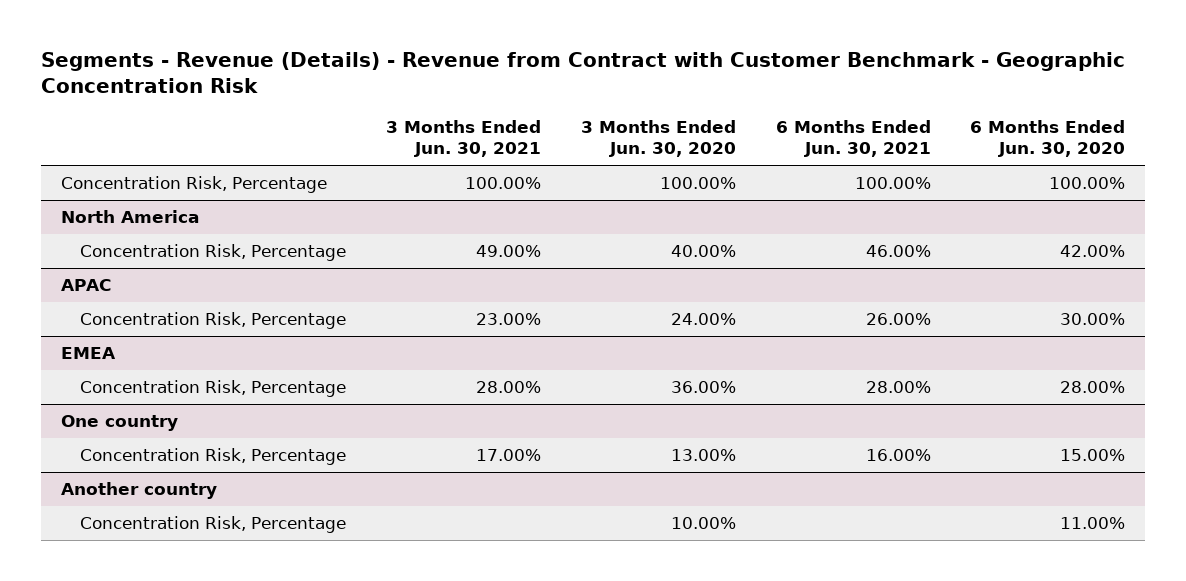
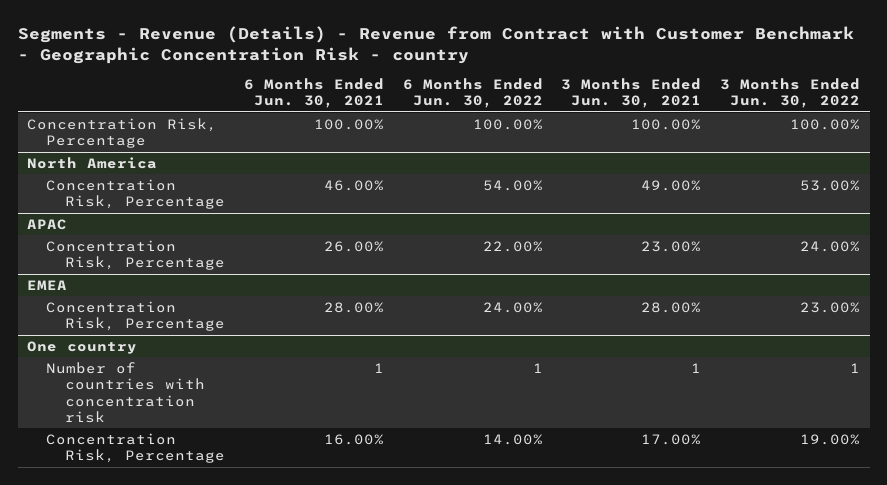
[40,51,1125,93] Segments - Revenue (Details) - Revenue from Contract with Customer Benchmark - Geographic Concentration Risk -> [17,25,854,64] Segments - Revenue (Details) - Revenue from Contract with Customer Benchmark - Geographic Concentration Risk - country
[580,119,736,158] 3 Months Ended Jun. 30, 2020 -> none
[970,119,1126,158] 6 Months Ended Jun. 30, 2020 -> none
none -> [402,77,543,109] 6 Months Ended Jun. 30, 2022
none -> [720,77,861,109] 3 Months Ended Jun. 30, 2022
none -> [46,361,206,424] Number of countries with concentration risk
[60,482,217,500] Another country -> none
[80,516,347,534] Concentration Risk, Percentage -> none

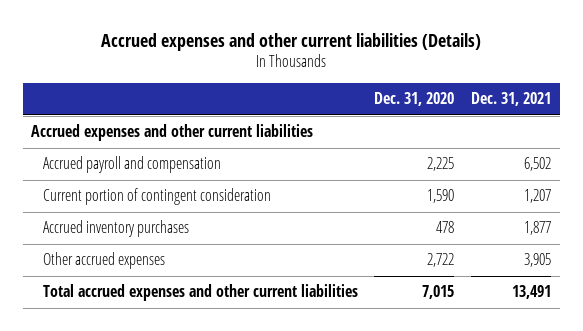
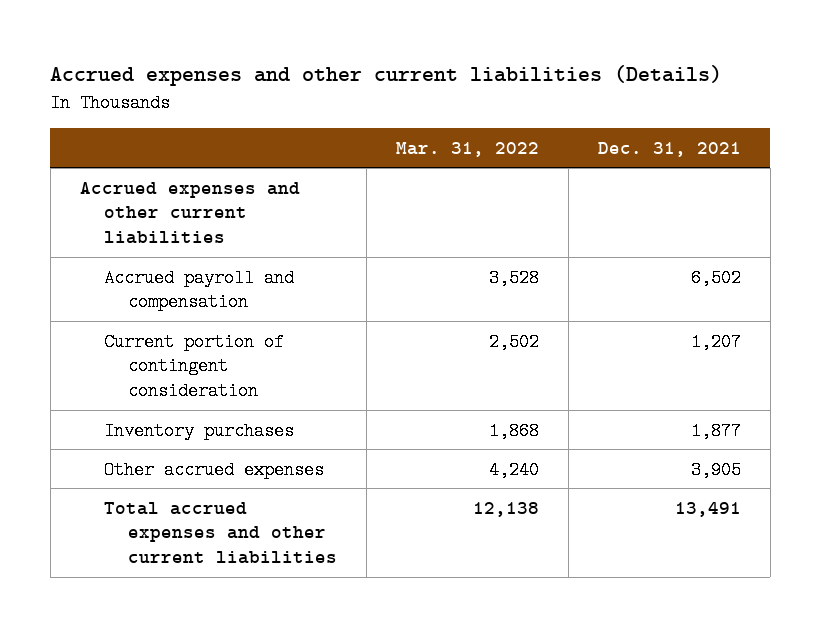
[374,92,455,107] Dec. 31, 2020 -> none
none -> [395,141,539,157] Mar. 31, 2022
[42,220,189,238] Accrued inventory purchases -> [103,421,294,440] Inventory purchases

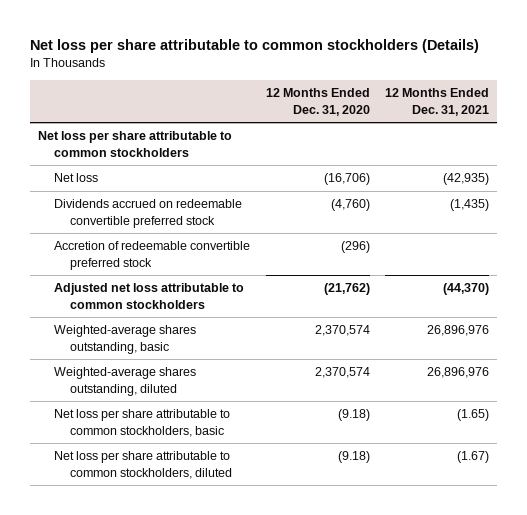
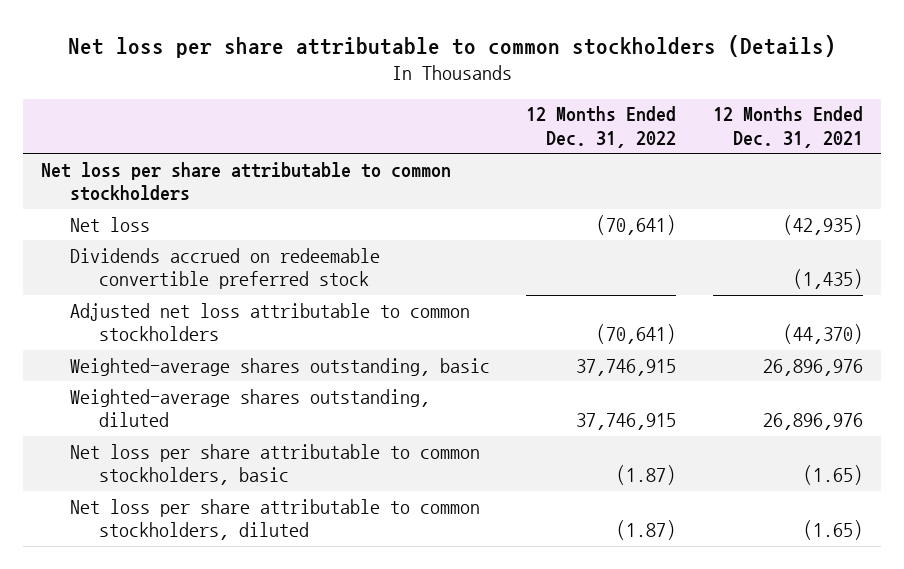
[265,88,370,116] 12 Months Ended Dec. 31, 2020 -> none
none -> [526,106,677,149] 12 Months Ended Dec. 31, 2022
[54,241,251,270] Accretion of redeemable convertible preferred stock -> none
[457,451,490,464] (1.67) -> [802,520,863,541] (1.65)

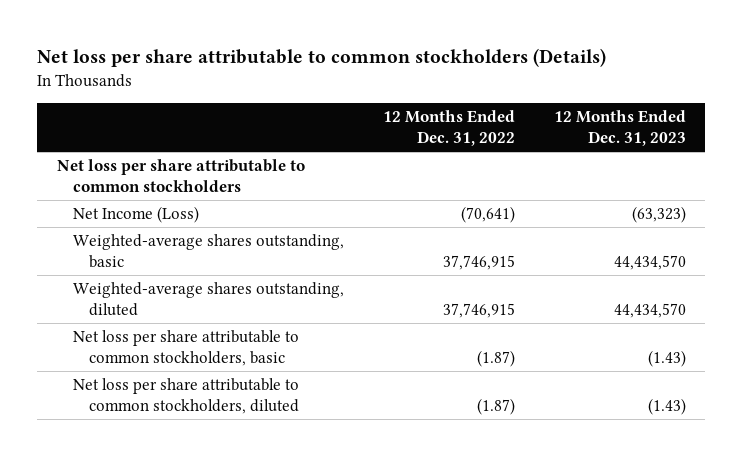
[712,106,863,149] 12 Months Ended Dec. 31, 2021 -> none
none -> [553,109,686,146] 12 Months Ended Dec. 31, 2023
[70,247,381,290] Dividends accrued on redeemable convertible preferred stock -> none
[70,302,471,342] Adjusted net loss attributable to common stockholders -> none
[70,216,151,232] Net loss -> [72,206,199,224] Net Income (Loss)

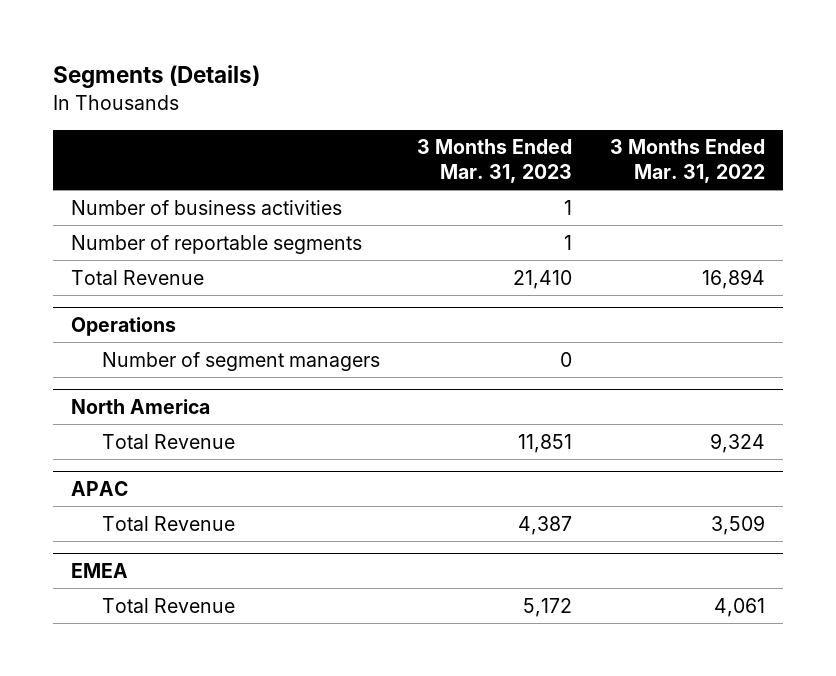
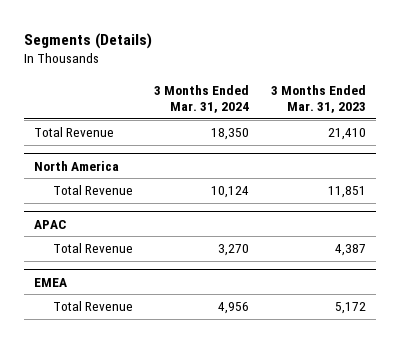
[609,139,765,183] 3 Months Ended Mar. 31, 2022 -> none
none -> [154,84,250,114] 3 Months Ended Mar. 31, 2024
[71,199,343,215] Number of business activities -> none
[71,234,363,254] Number of reportable segments -> none
[71,316,177,336] Operations -> none
[102,351,381,371] Number of segment managers -> none

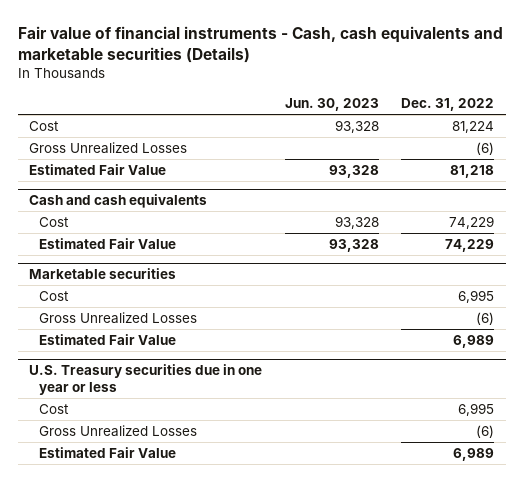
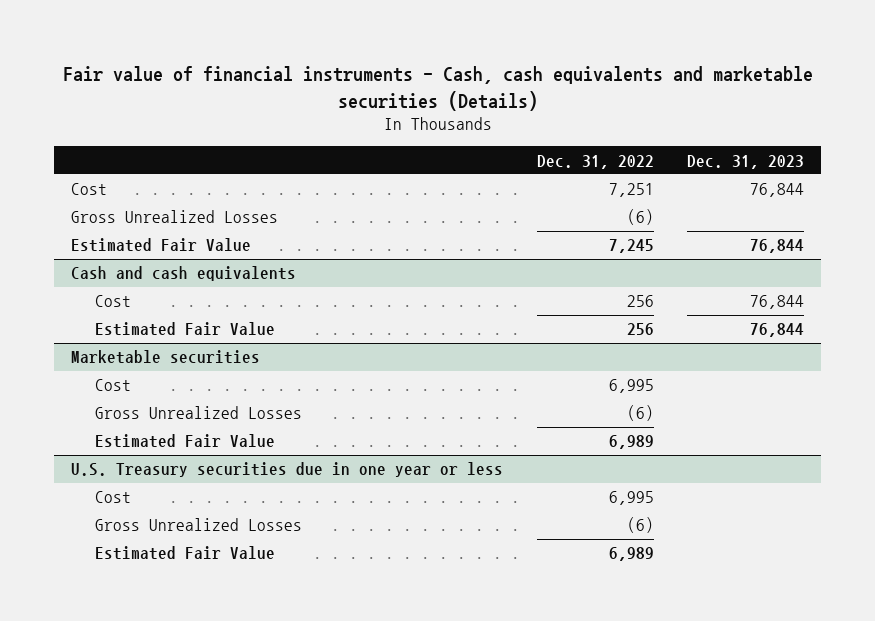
[284,97,379,111] Jun. 30, 2023 -> none
none -> [687,154,805,169] Dec. 31, 2023
[452,120,495,133] 81,224 -> [608,183,654,198] 7,251
[450,164,495,178] 81,218 -> [608,239,654,254] 7,245
[449,215,495,229] 74,229 -> [626,295,654,308] 256
[445,238,495,252] 74,229 -> [626,323,654,336] 256

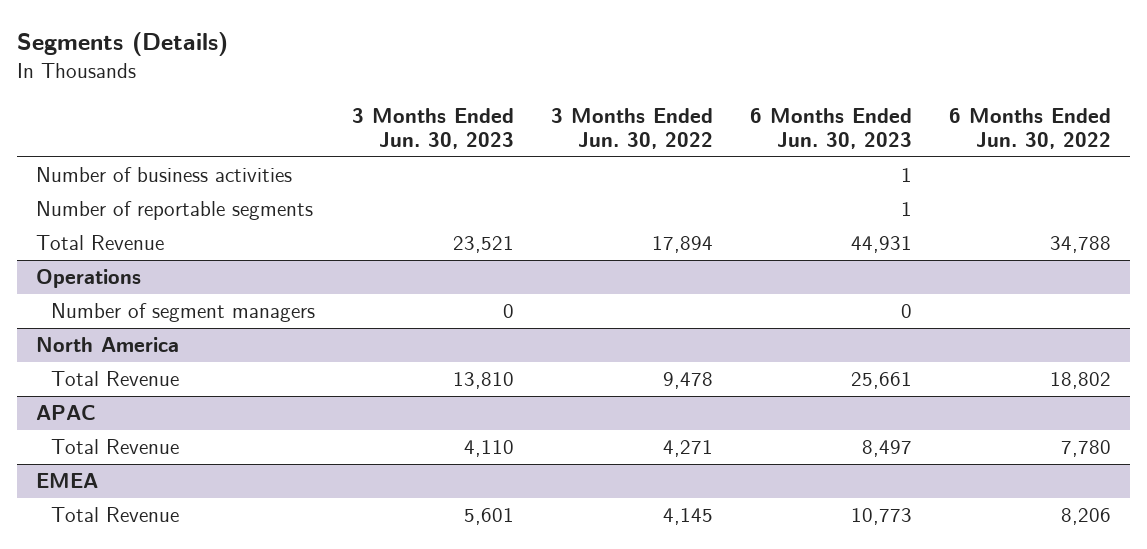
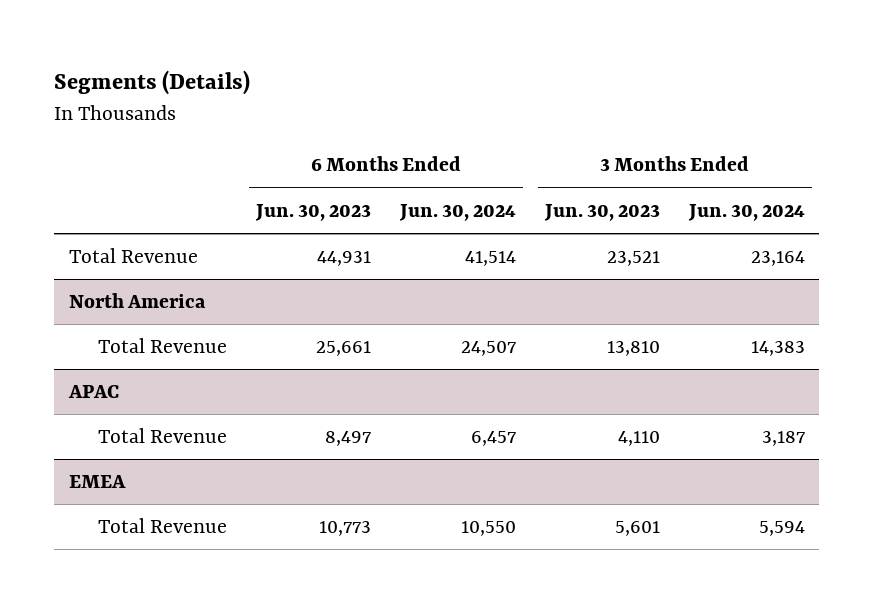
[551,107,714,150] 3 Months Ended Jun. 30, 2022 -> none
[949,107,1112,150] 6 Months Ended Jun. 30, 2022 -> none
none -> [398,203,516,221] Jun. 30, 2024
none -> [687,203,805,221] Jun. 30, 2024
[35,167,292,183] Number of business activities -> none
[35,201,313,221] Number of reportable segments -> none
[35,269,141,289] Operations -> none
[50,303,315,323] Number of segment managers -> none

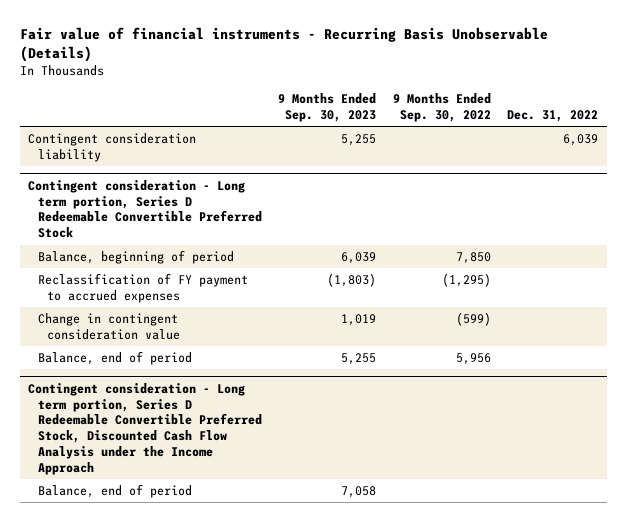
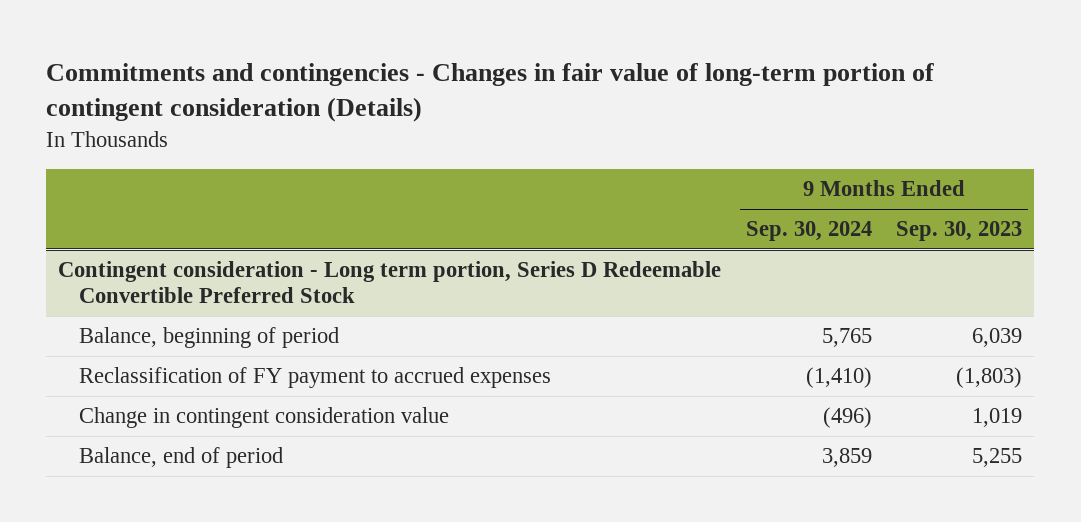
[19,26,548,63] Fair value of financial instruments - Recurring Basis Unobservable (Details) -> [46,63,935,123] Commitments and contingencies - Changes in fair value of long-term portion of contingent consideration (Details)
[392,93,491,122] 9 Months Ended Sep. 30, 2022 -> none
[507,109,599,122] Dec. 31, 2022 -> none
none -> [745,221,872,242] Sep. 30, 2024
[27,133,196,162] Contingent consideration liability -> none
[27,382,262,475] Contingent consideration - Long term portion, Series D Redeemable Convertible Preferred Stock, Discounted Cash Flow Analysis under the Income Approach -> none
[37,484,192,499] Balance, end of period -> none

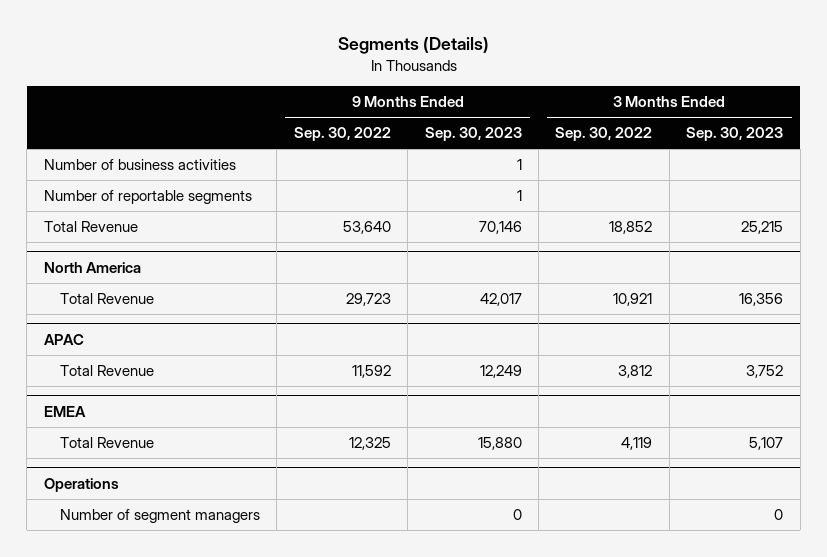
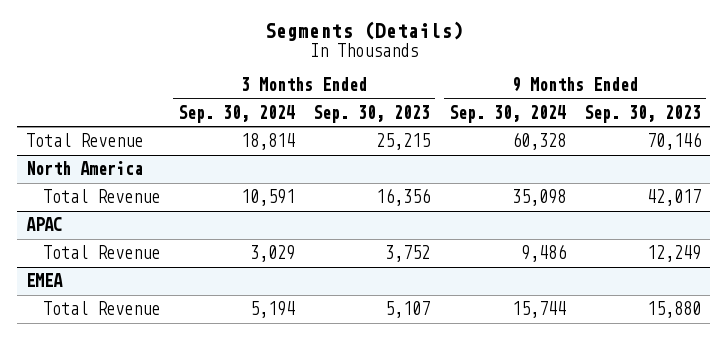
[293,127,391,142] Sep. 30, 2022 -> none
[555,127,653,142] Sep. 30, 2022 -> none
none -> [177,104,295,123] Sep. 30, 2024
none -> [448,104,566,123] Sep. 30, 2024
[43,159,236,171] Number of business activities -> none
[43,190,252,205] Number of reportable segments -> none
[43,477,119,492] Operations -> none
[59,509,260,524] Number of segment managers -> none

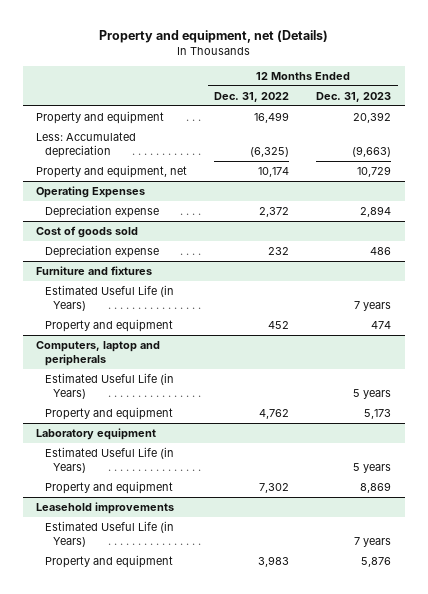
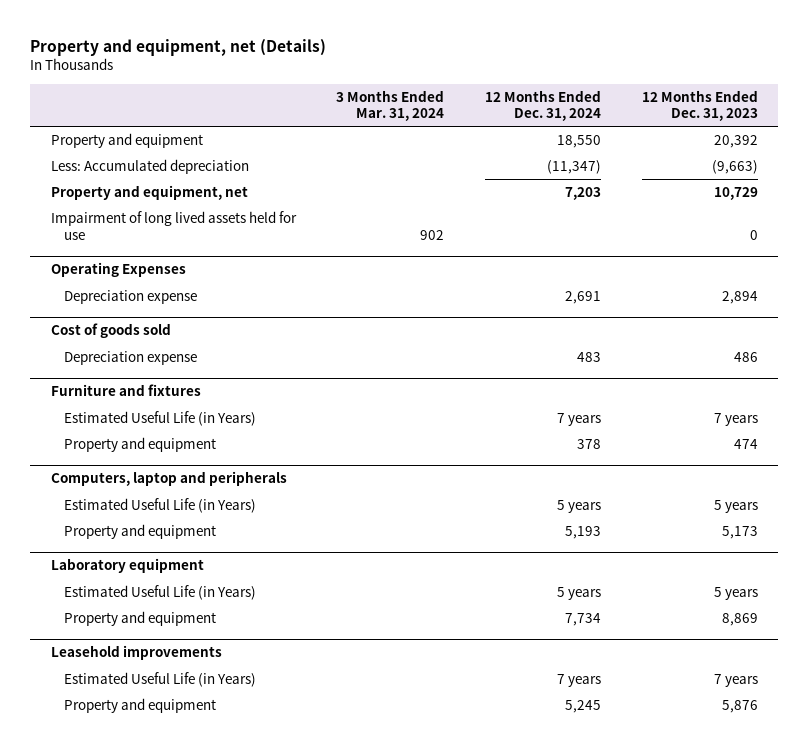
[214,91,290,102] Dec. 31, 2022 -> none
none -> [336,89,445,122] 3 Months Ended Mar. 31, 2024
none -> [484,89,601,122] 12 Months Ended Dec. 31, 2024
none -> [50,211,297,240] Impairment of long lived assets held for use

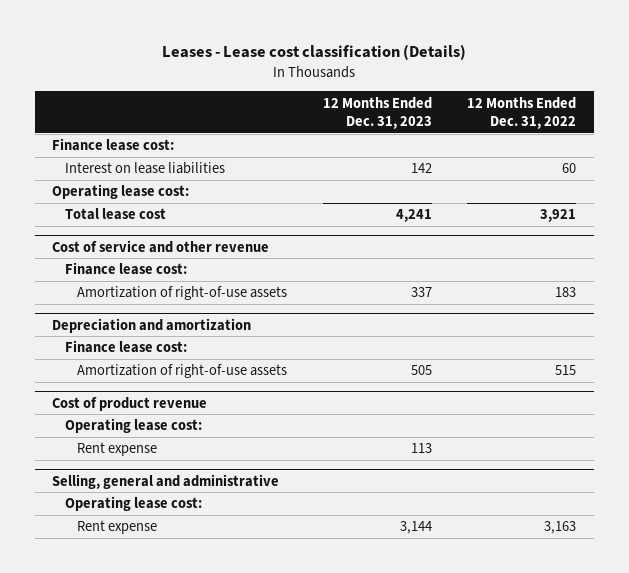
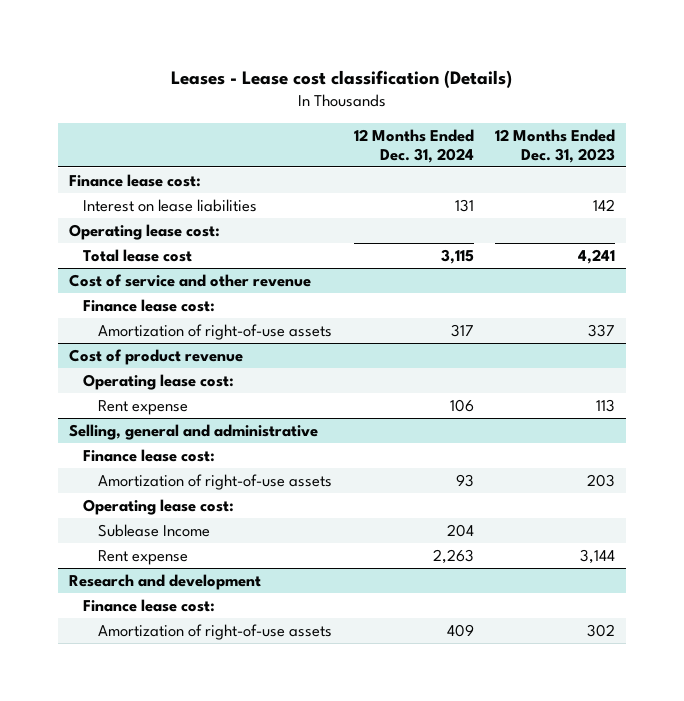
[467,96,577,129] 12 Months Ended Dec. 31, 2022 -> none
none -> [353,128,474,164] 12 Months Ended Dec. 31, 2024
[52,317,252,333] Depreciation and amortization -> none
[64,340,187,354] Finance lease cost: -> none
[77,364,288,379] Amortization of right-of-use assets -> none
none -> [83,448,216,462] Finance lease cost:
none -> [98,473,333,490] Amortization of right-of-use assets
none -> [98,523,211,537] Sublease Income
none -> [68,573,261,590] Research and development
none -> [83,598,216,612] Finance lease cost:
none -> [98,623,333,640] Amortization of right-of-use assets

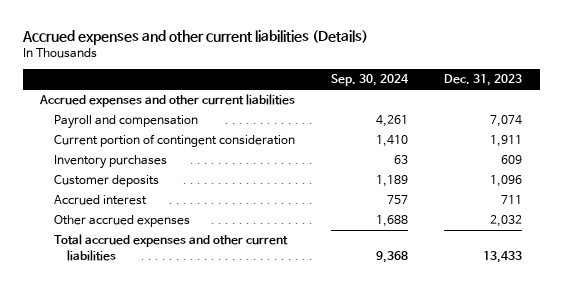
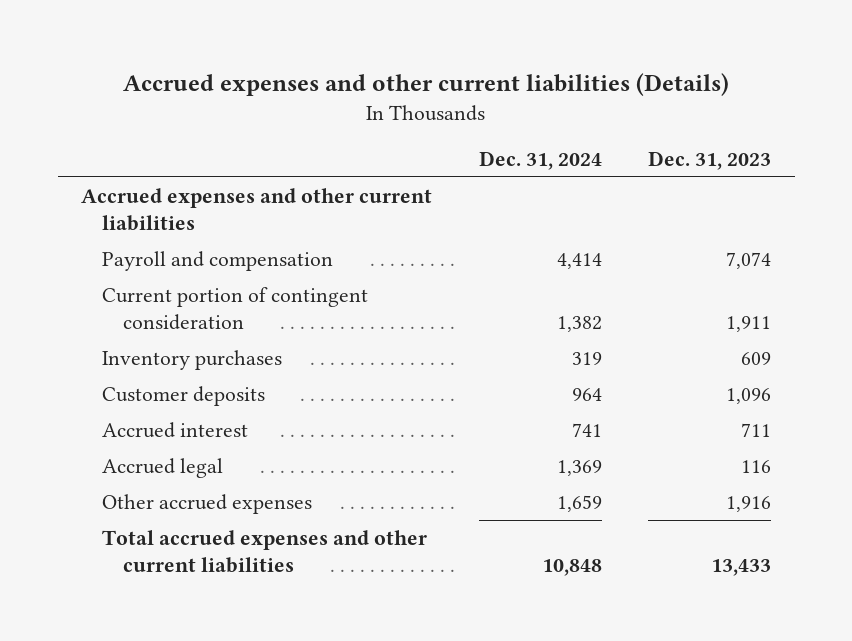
[331,74,410,87] Sep. 30, 2024 -> none
none -> [478,150,602,170] Dec. 31, 2024
none -> [101,457,223,478] Accrued legal
[489,215,522,228] 2,032 -> [726,495,772,512] 1,916

